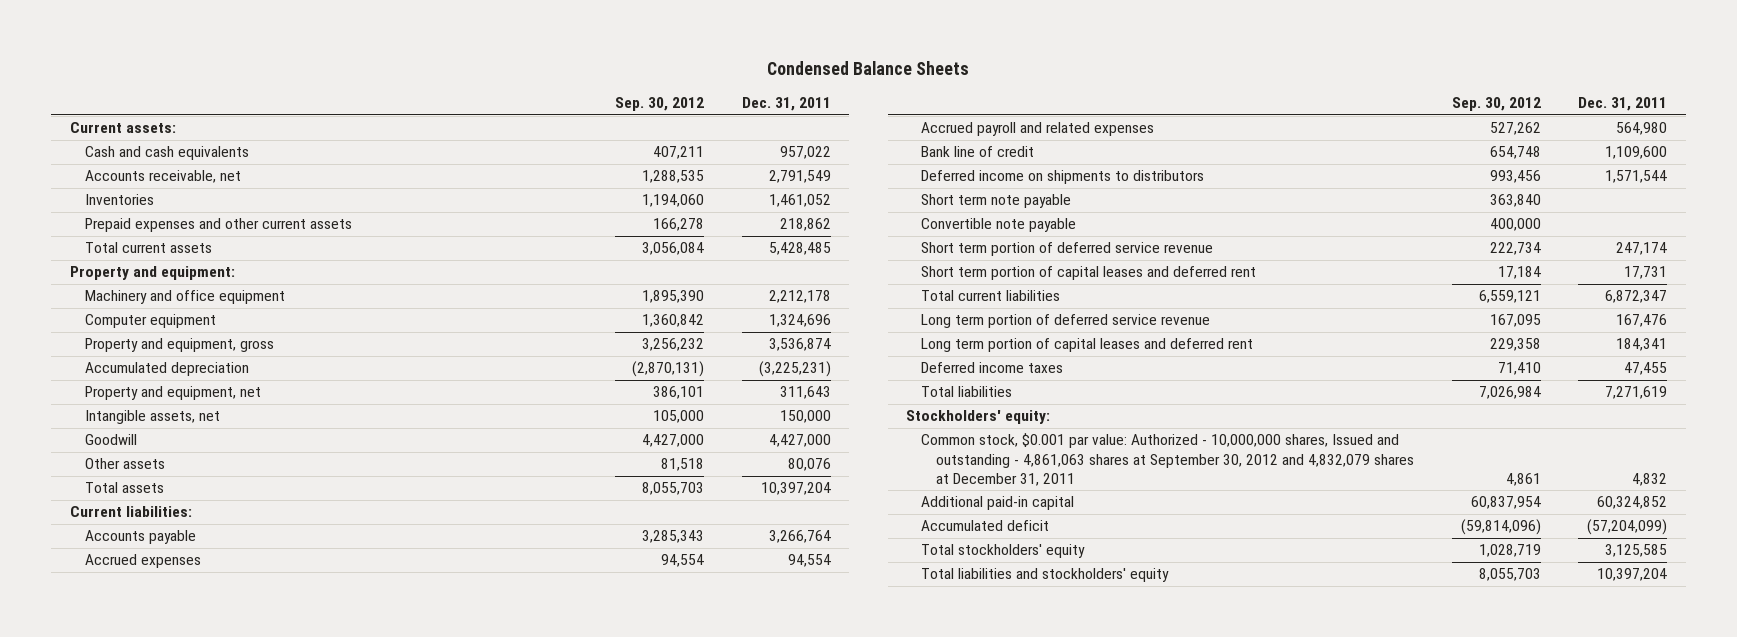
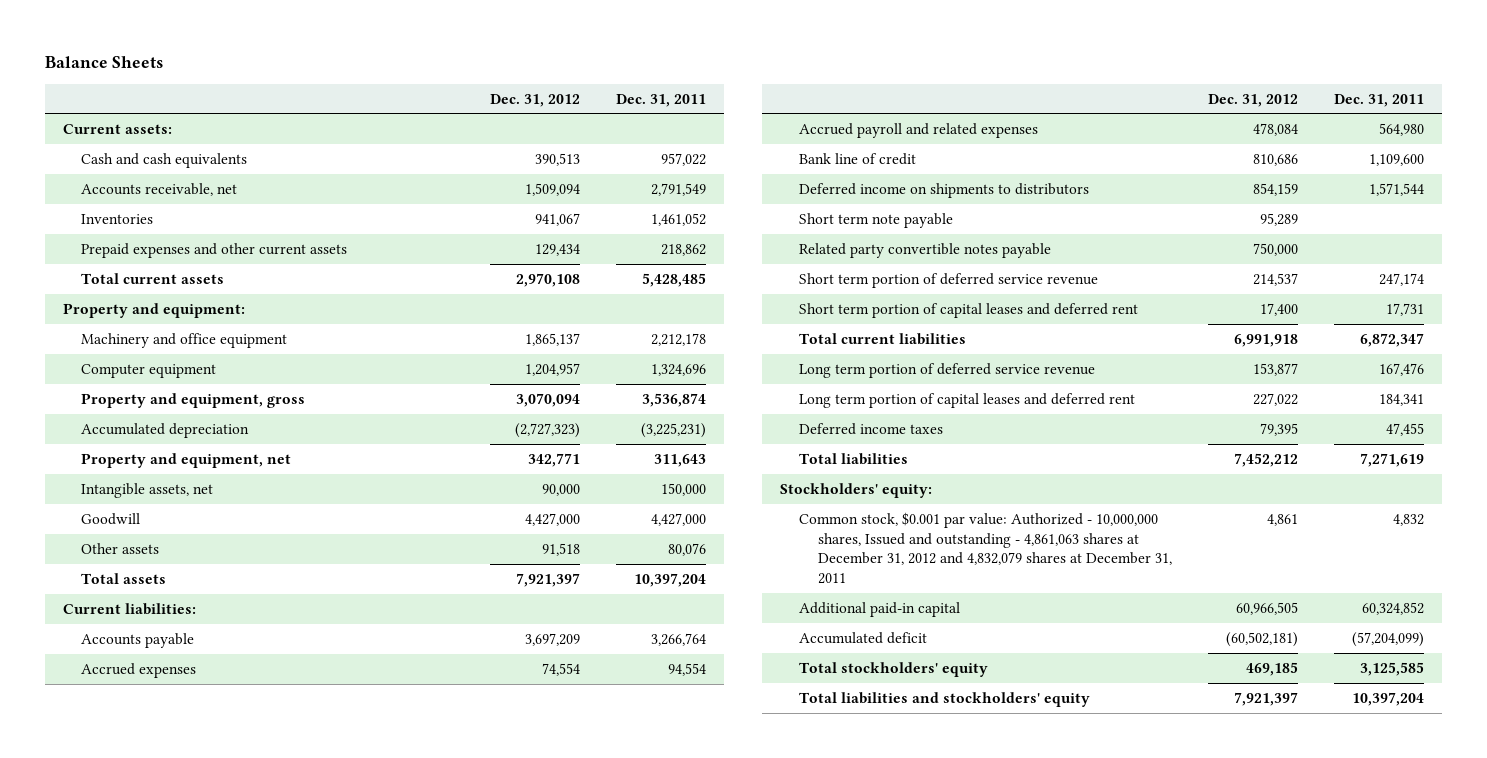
[767,61,970,76] Condensed Balance Sheets -> [44,56,163,69] Balance Sheets
[615,96,705,111] Sep. 30, 2012 -> none
none -> [490,93,581,107] Dec. 31, 2012
[921,218,1077,233] Convertible note payable -> none
none -> [799,242,1052,258] Related party convertible notes payable
[921,433,1415,486] Common stock, $0.001 par value: Authorized - 10,000,000 shares, Issued and outstanding - 4,861,063 shares at September 30, 2012 and 4,832,079 shares at December 31, 2011 -> [799,511,1173,585] Common stock, $0.001 par value: Authorized - 10,000,000 shares, Issued and outstanding - 4,861,063 shares at December 31, 2012 and 4,832,079 shares at December 31, 2011

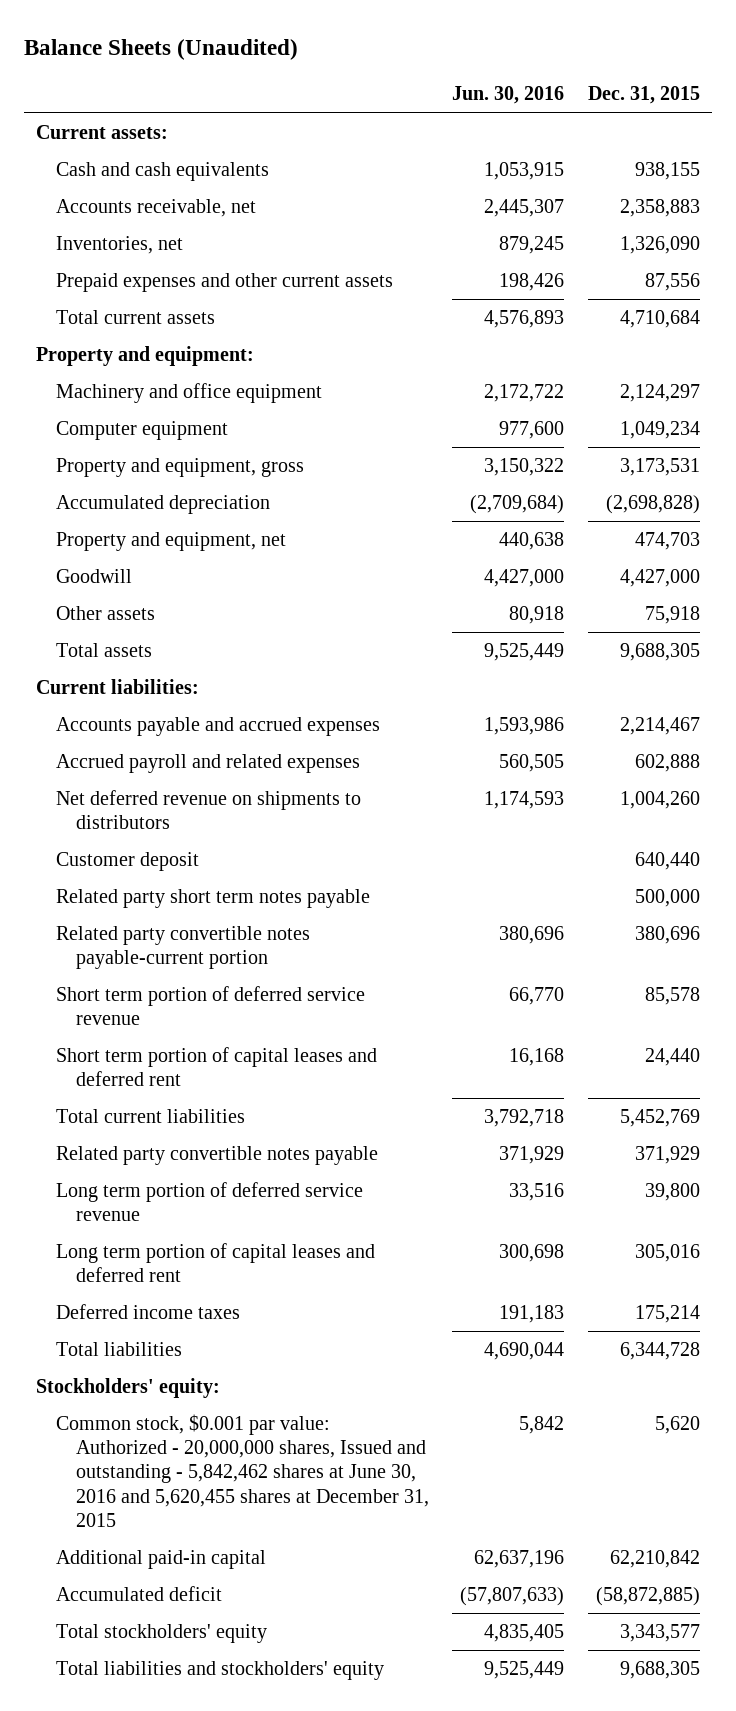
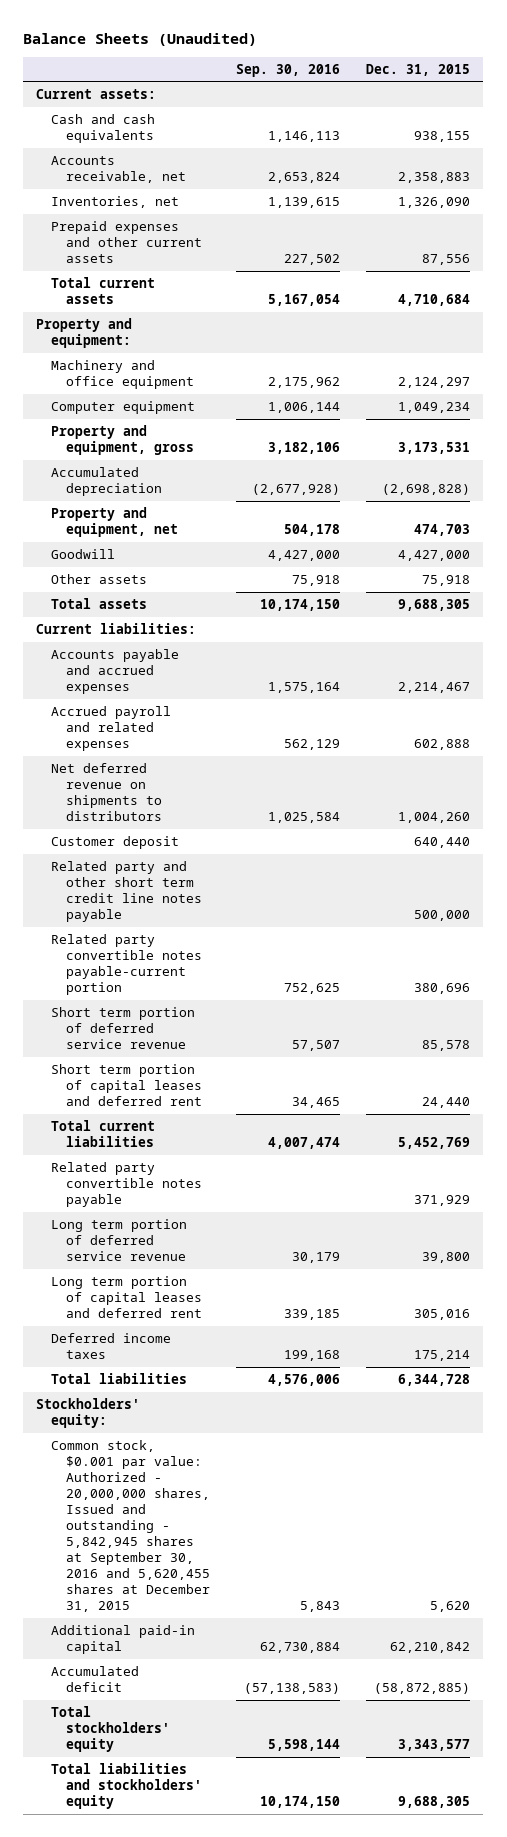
[452,86,565,105] Jun. 30, 2016 -> none
none -> [235,63,340,77] Sep. 30, 2016
[55,889,370,909] Related party short term notes payable -> [51,860,202,922] Related party and other short term credit line notes payable
[55,1414,429,1527] Common stock, $0.001 par value: Authorized - 20,000,000 shares, Issued and outstanding - 5,842,462 shares at June 30, 2016 and 5,620,455 shares at December 31, 2015 -> [51,1439,210,1613] Common stock, $0.001 par value: Authorized - 20,000,000 shares, Issued and outstanding - 5,842,945 shares at September 30, 2016 and 5,620,455 shares at December 31, 2015

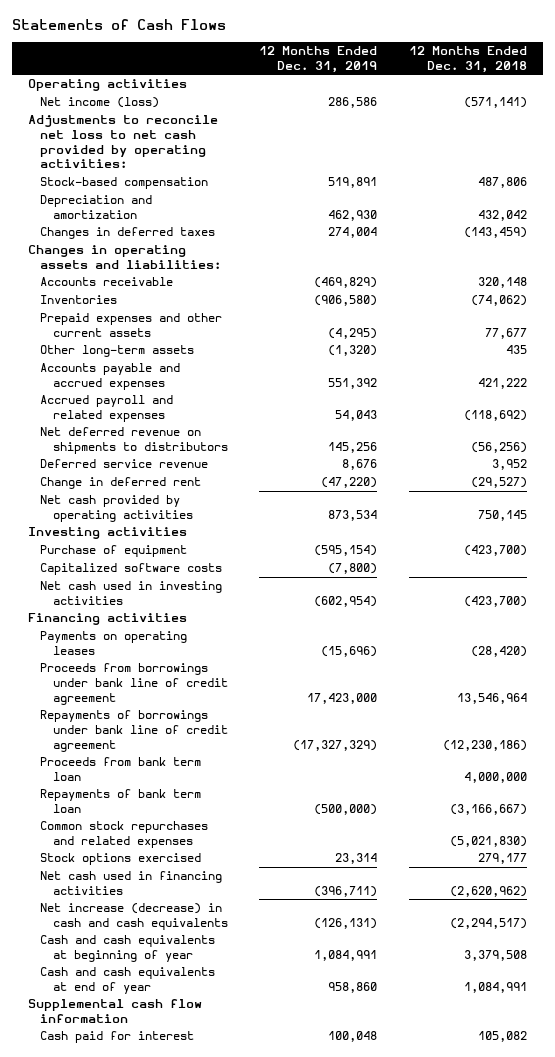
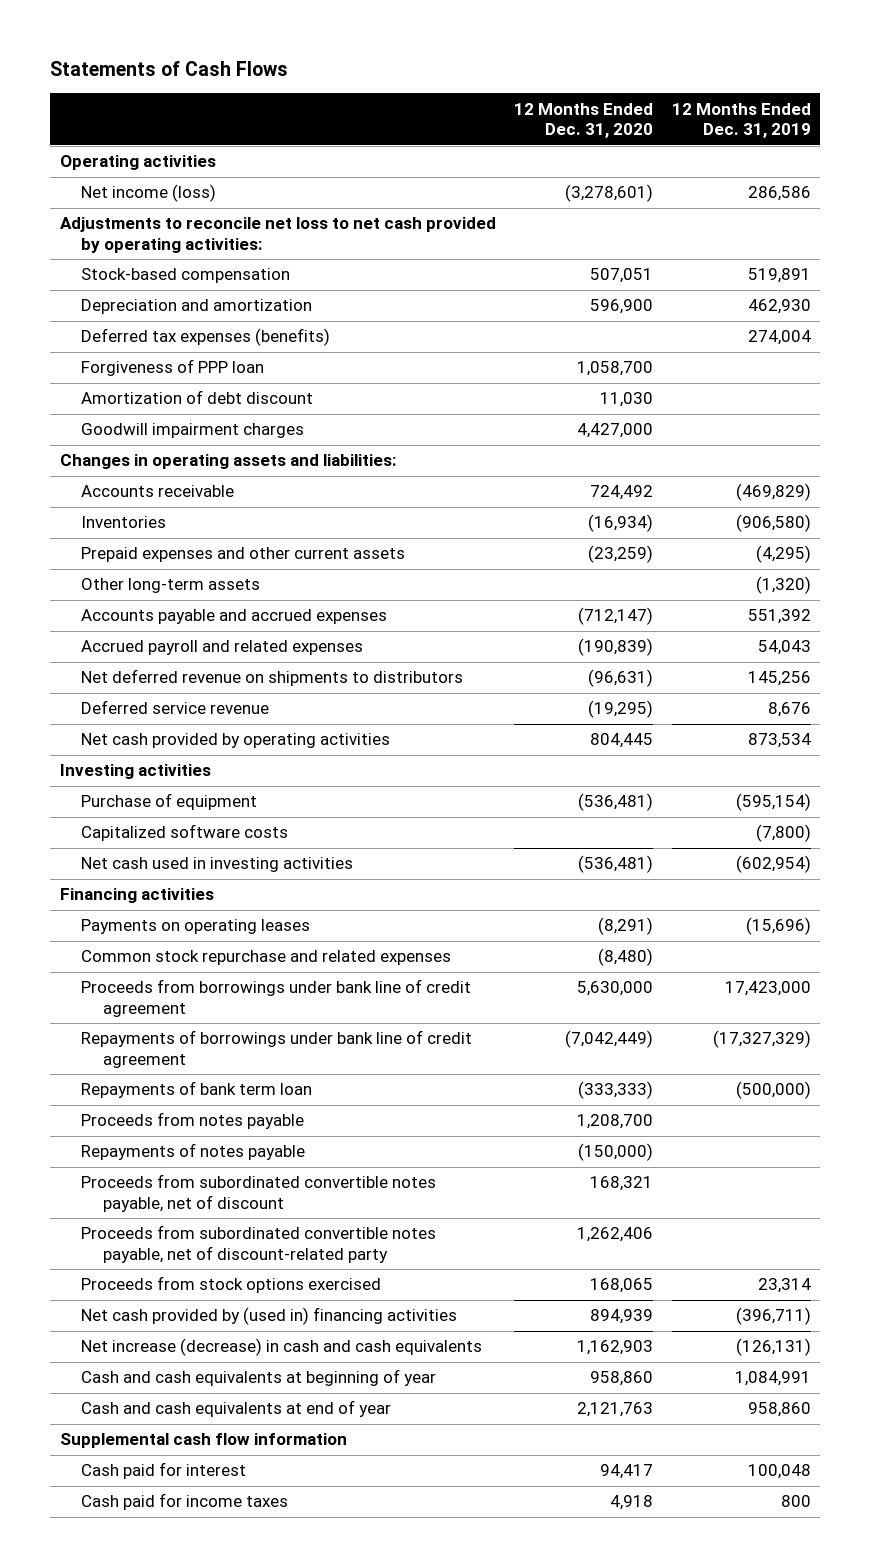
[409,46,528,73] 12 Months Ended Dec. 31, 2018 -> none
none -> [514,102,654,139] 12 Months Ended Dec. 31, 2020
[40,227,216,240] Changes in deferred taxes -> [81,328,331,347] Deferred tax expenses (benefits)
none -> [81,359,265,377] Forgiveness of PPP loan
none -> [81,390,314,405] Amortization of debt discount
none -> [81,423,305,439] Goodwill impairment charges
[40,477,202,490] Change in deferred rent -> none
none -> [81,950,452,966] Common stock repurchase and related expenses
[40,757,202,782] Proceeds from bank term loan -> none
[40,821,209,849] Common stock repurchases and related expenses -> none
none -> [81,1112,305,1130] Proceeds from notes payable
none -> [81,1143,306,1161] Repayments of notes payable
none -> [81,1174,437,1212] Proceeds from subordinated convertible notes payable, net of discount
none -> [81,1225,437,1263] Proceeds from subordinated convertible notes payable, net of discount-related party
[40,853,202,866] Stock options exercised -> [81,1276,382,1294] Proceeds from stock options exercised
[40,871,223,896] Net cash used in financing activities -> [81,1307,458,1326] Net cash provided by (used in) financing activities
none -> [81,1493,289,1511] Cash paid for income taxes

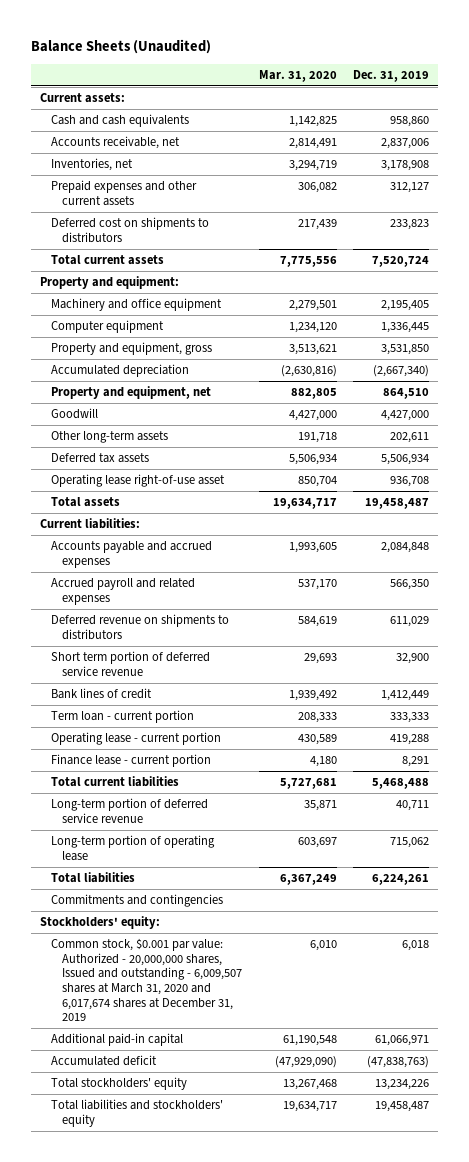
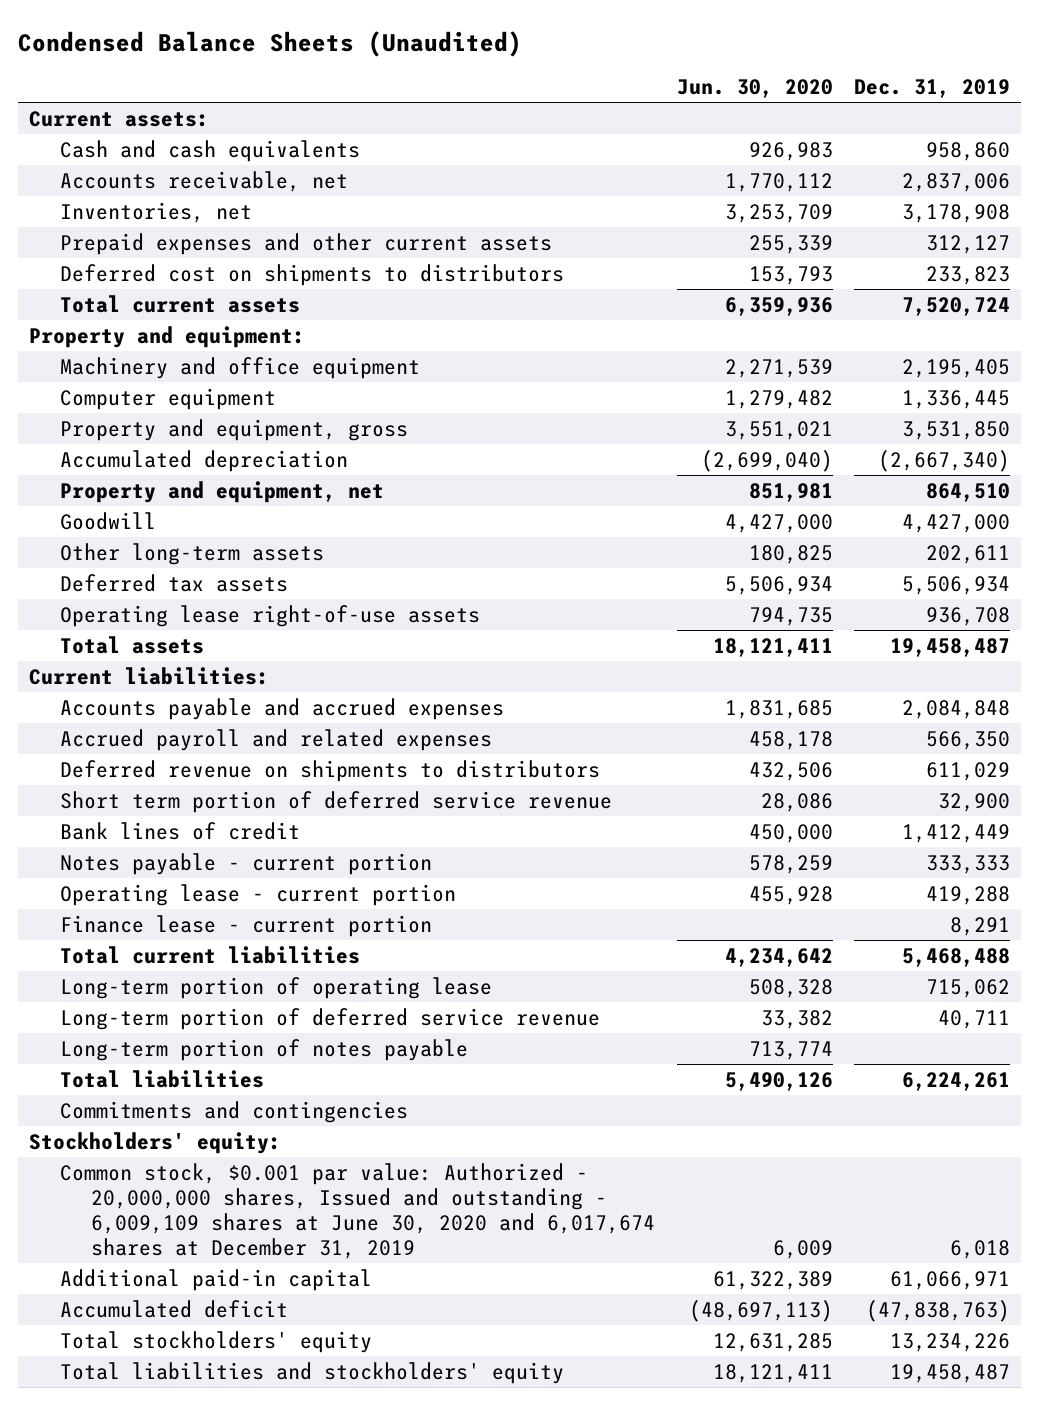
[31,38,212,54] Balance Sheets (Unaudited) -> [18,30,523,57] Condensed Balance Sheets (Unaudited)
[258,69,337,82] Mar. 31, 2020 -> none
none -> [676,79,833,99] Jun. 30, 2020
[50,474,225,488] Operating lease right-of-use asset -> [60,604,481,627] Operating lease right-of-use assets
[50,710,194,724] Term loan - current portion -> [60,852,433,875] Notes payable - current portion
[50,798,208,823] Long-term portion of deferred service revenue -> [60,1007,601,1030] Long-term portion of deferred service revenue
none -> [60,1038,469,1061] Long-term portion of notes payable
[50,938,242,1022] Common stock, $0.001 par value: Authorized - 20,000,000 shares, Issued and outstanding - 6,009,507 shares at March 31, 2020 and 6,017,674 shares at December 31, 2019 -> [60,1162,656,1259] Common stock, $0.001 par value: Authorized - 20,000,000 shares, Issued and outstanding - 6,009,109 shares at June 30, 2020 and 6,017,674 shares at December 31, 2019

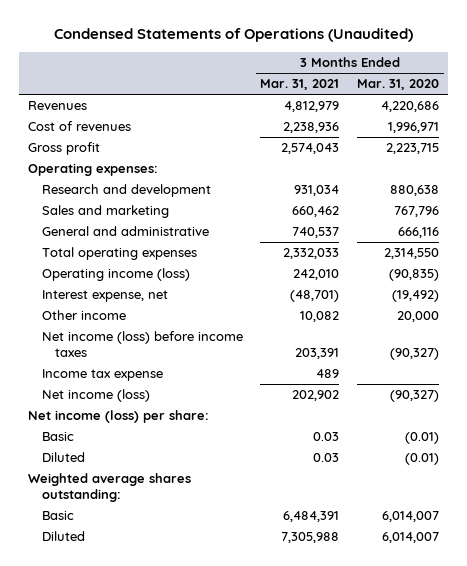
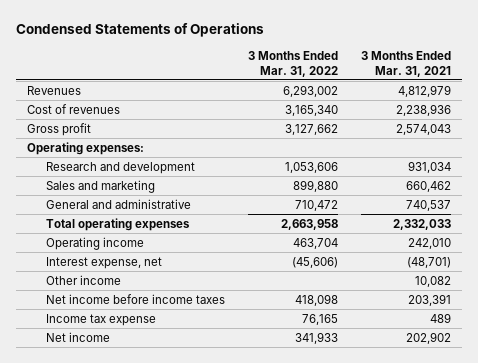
[53,28,413,43] Condensed Statements of Operations (Unaudited) -> [15,23,264,38] Condensed Statements of Operations
[357,79,440,91] Mar. 31, 2020 -> none
none -> [247,50,338,77] 3 Months Ended Mar. 31, 2022
[41,268,190,282] Operating income (loss) -> [45,236,144,250] Operating income
[41,331,243,357] Net income (loss) before income taxes -> [45,293,225,304] Net income before income taxes
[28,410,210,424] Net income (loss) per share: -> none
[41,432,74,442] Basic -> none
[41,452,85,463] Diluted -> none
[28,473,192,502] Weighted average shares outstanding: -> none
[41,511,74,521] Basic -> none
[41,531,85,542] Diluted -> none
[41,389,150,403] Net income (loss) -> [45,331,110,342] Net income

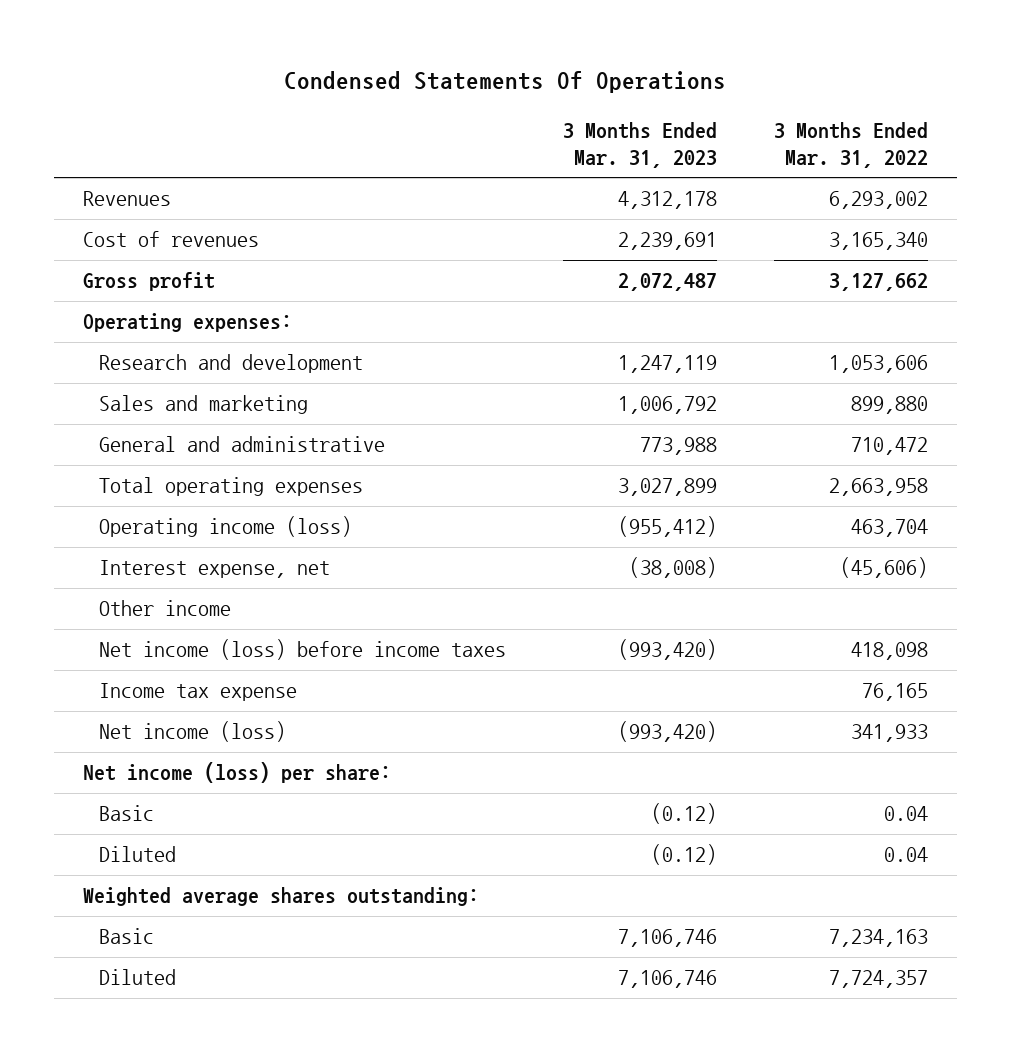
[15,23,264,38] Condensed Statements of Operations -> [284,71,727,94] Condensed Statements Of Operations
[360,50,451,77] 3 Months Ended Mar. 31, 2021 -> none
none -> [563,122,718,168] 3 Months Ended Mar. 31, 2023
[45,236,144,250] Operating income -> [99,516,353,538] Operating income (loss)
[45,293,225,304] Net income before income taxes -> [99,639,507,661] Net income (loss) before income taxes
[45,331,110,342] Net income -> [99,721,287,743] Net income (loss)
none -> [82,762,391,784] Net income (loss) per share:
none -> [99,805,155,822] Basic
none -> [99,846,177,863] Diluted
none -> [82,887,479,907] Weighted average shares outstanding:
none -> [99,928,155,945] Basic
none -> [99,969,177,986] Diluted

